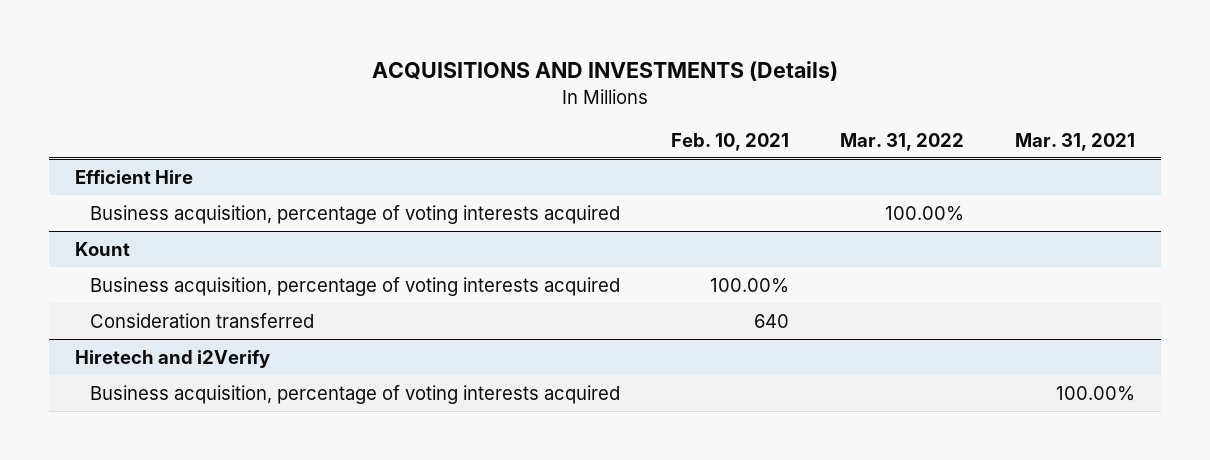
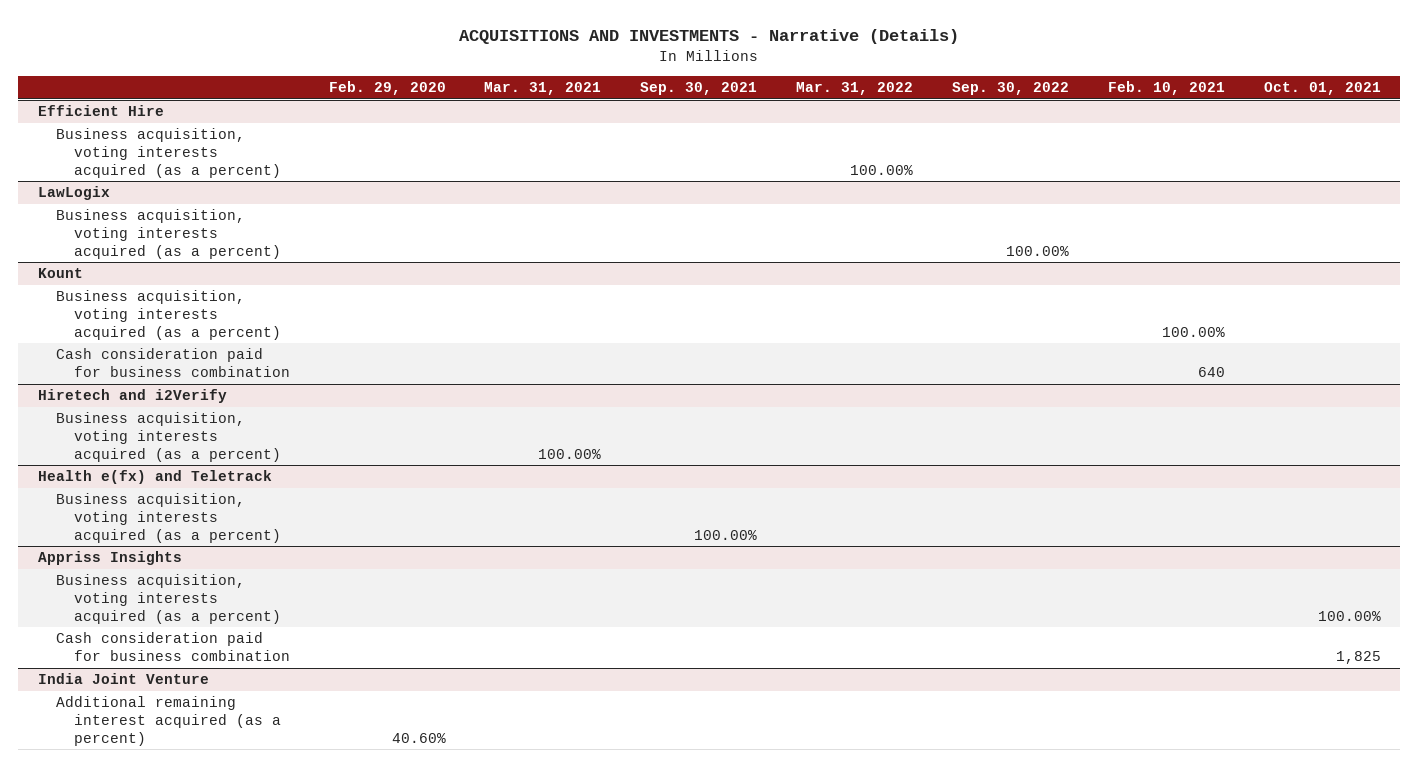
[372,61,839,82] ACQUISITIONS AND INVESTMENTS (Details) -> [459,29,960,45] ACQUISITIONS AND INVESTMENTS - Narrative (Details)
none -> [328,81,446,96] Feb. 29, 2020
none -> [640,82,758,96] Sep. 30, 2021
none -> [951,82,1069,96] Sep. 30, 2022
none -> [1263,82,1381,96] Oct. 01, 2021
[90,204,621,224] Business acquisition, percentage of voting interests acquired -> [55,128,281,178] Business acquisition, voting interests acquired (as a percent)
none -> [37,186,110,201] LawLogix
none -> [55,209,281,259] Business acquisition, voting interests acquired (as a percent)
[90,276,621,296] Business acquisition, percentage of voting interests acquired -> [55,290,281,340] Business acquisition, voting interests acquired (as a percent)
[90,312,315,328] Consideration transferred -> [55,348,290,378] Cash consideration paid for business combination
[90,384,621,404] Business acquisition, percentage of voting interests acquired -> [55,412,281,462] Business acquisition, voting interests acquired (as a percent)
none -> [37,470,272,485] Health e(fx) and Teletrack
none -> [55,493,281,543] Business acquisition, voting interests acquired (as a percent)
none -> [37,551,182,566] Appriss Insights
none -> [55,574,281,624] Business acquisition, voting interests acquired (as a percent)
none -> [55,632,290,662] Cash consideration paid for business combination
none -> [37,673,209,685] India Joint Venture
none -> [55,696,281,746] Additional remaining interest acquired (as a percent)

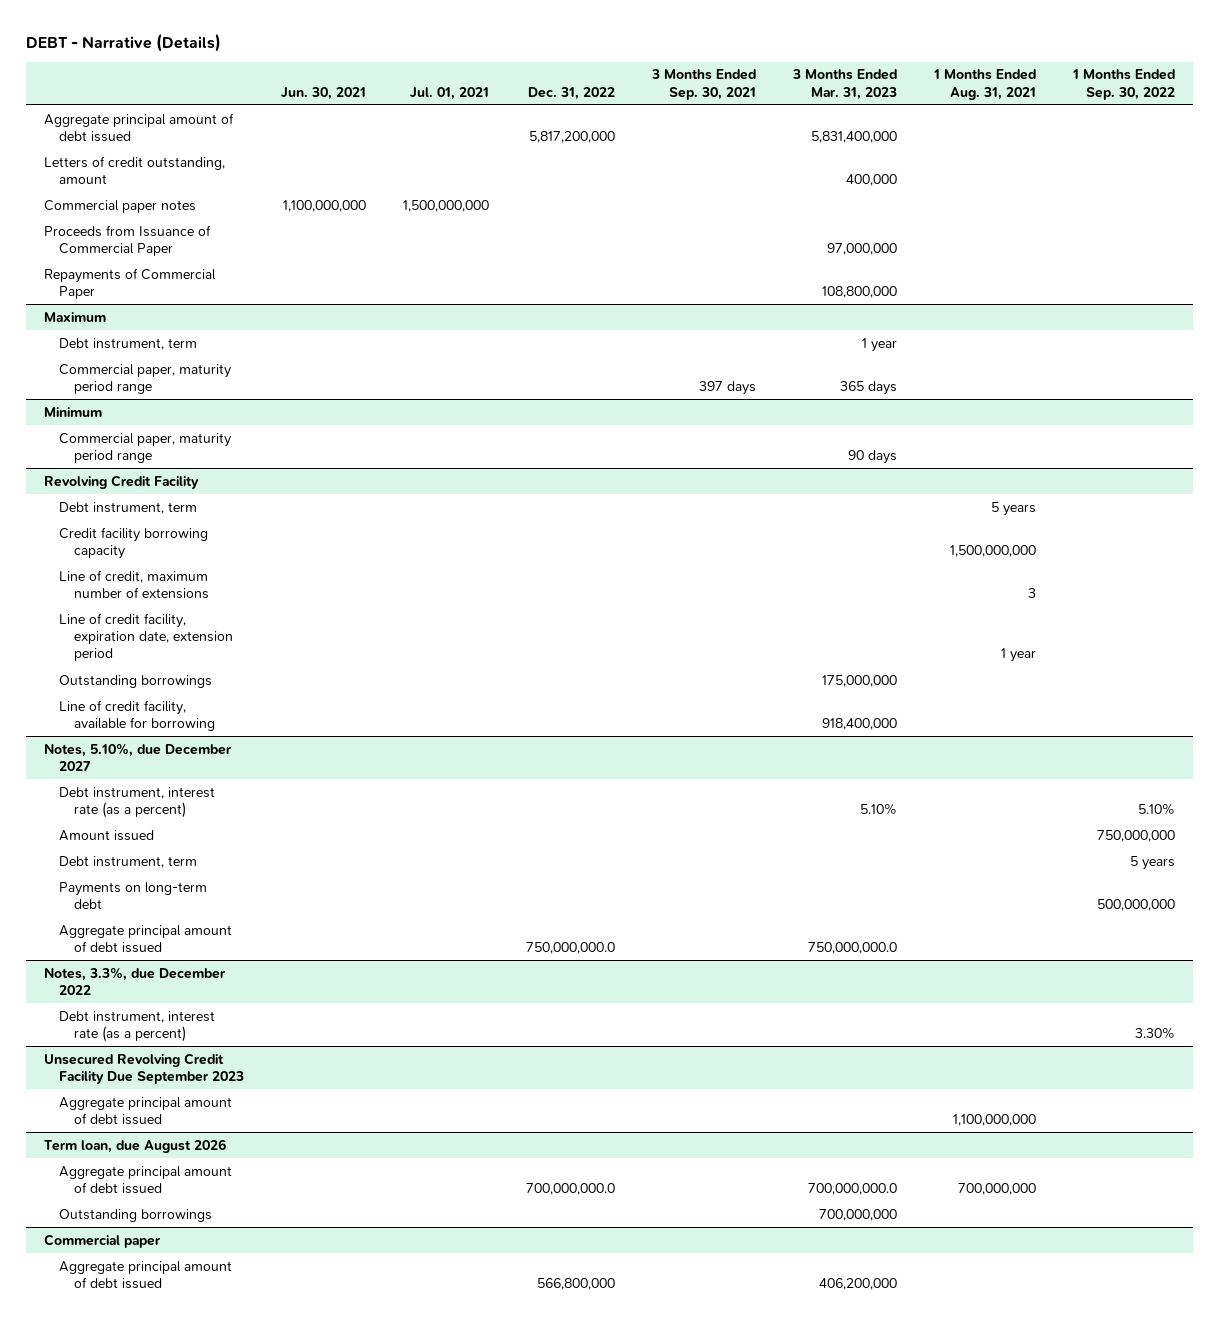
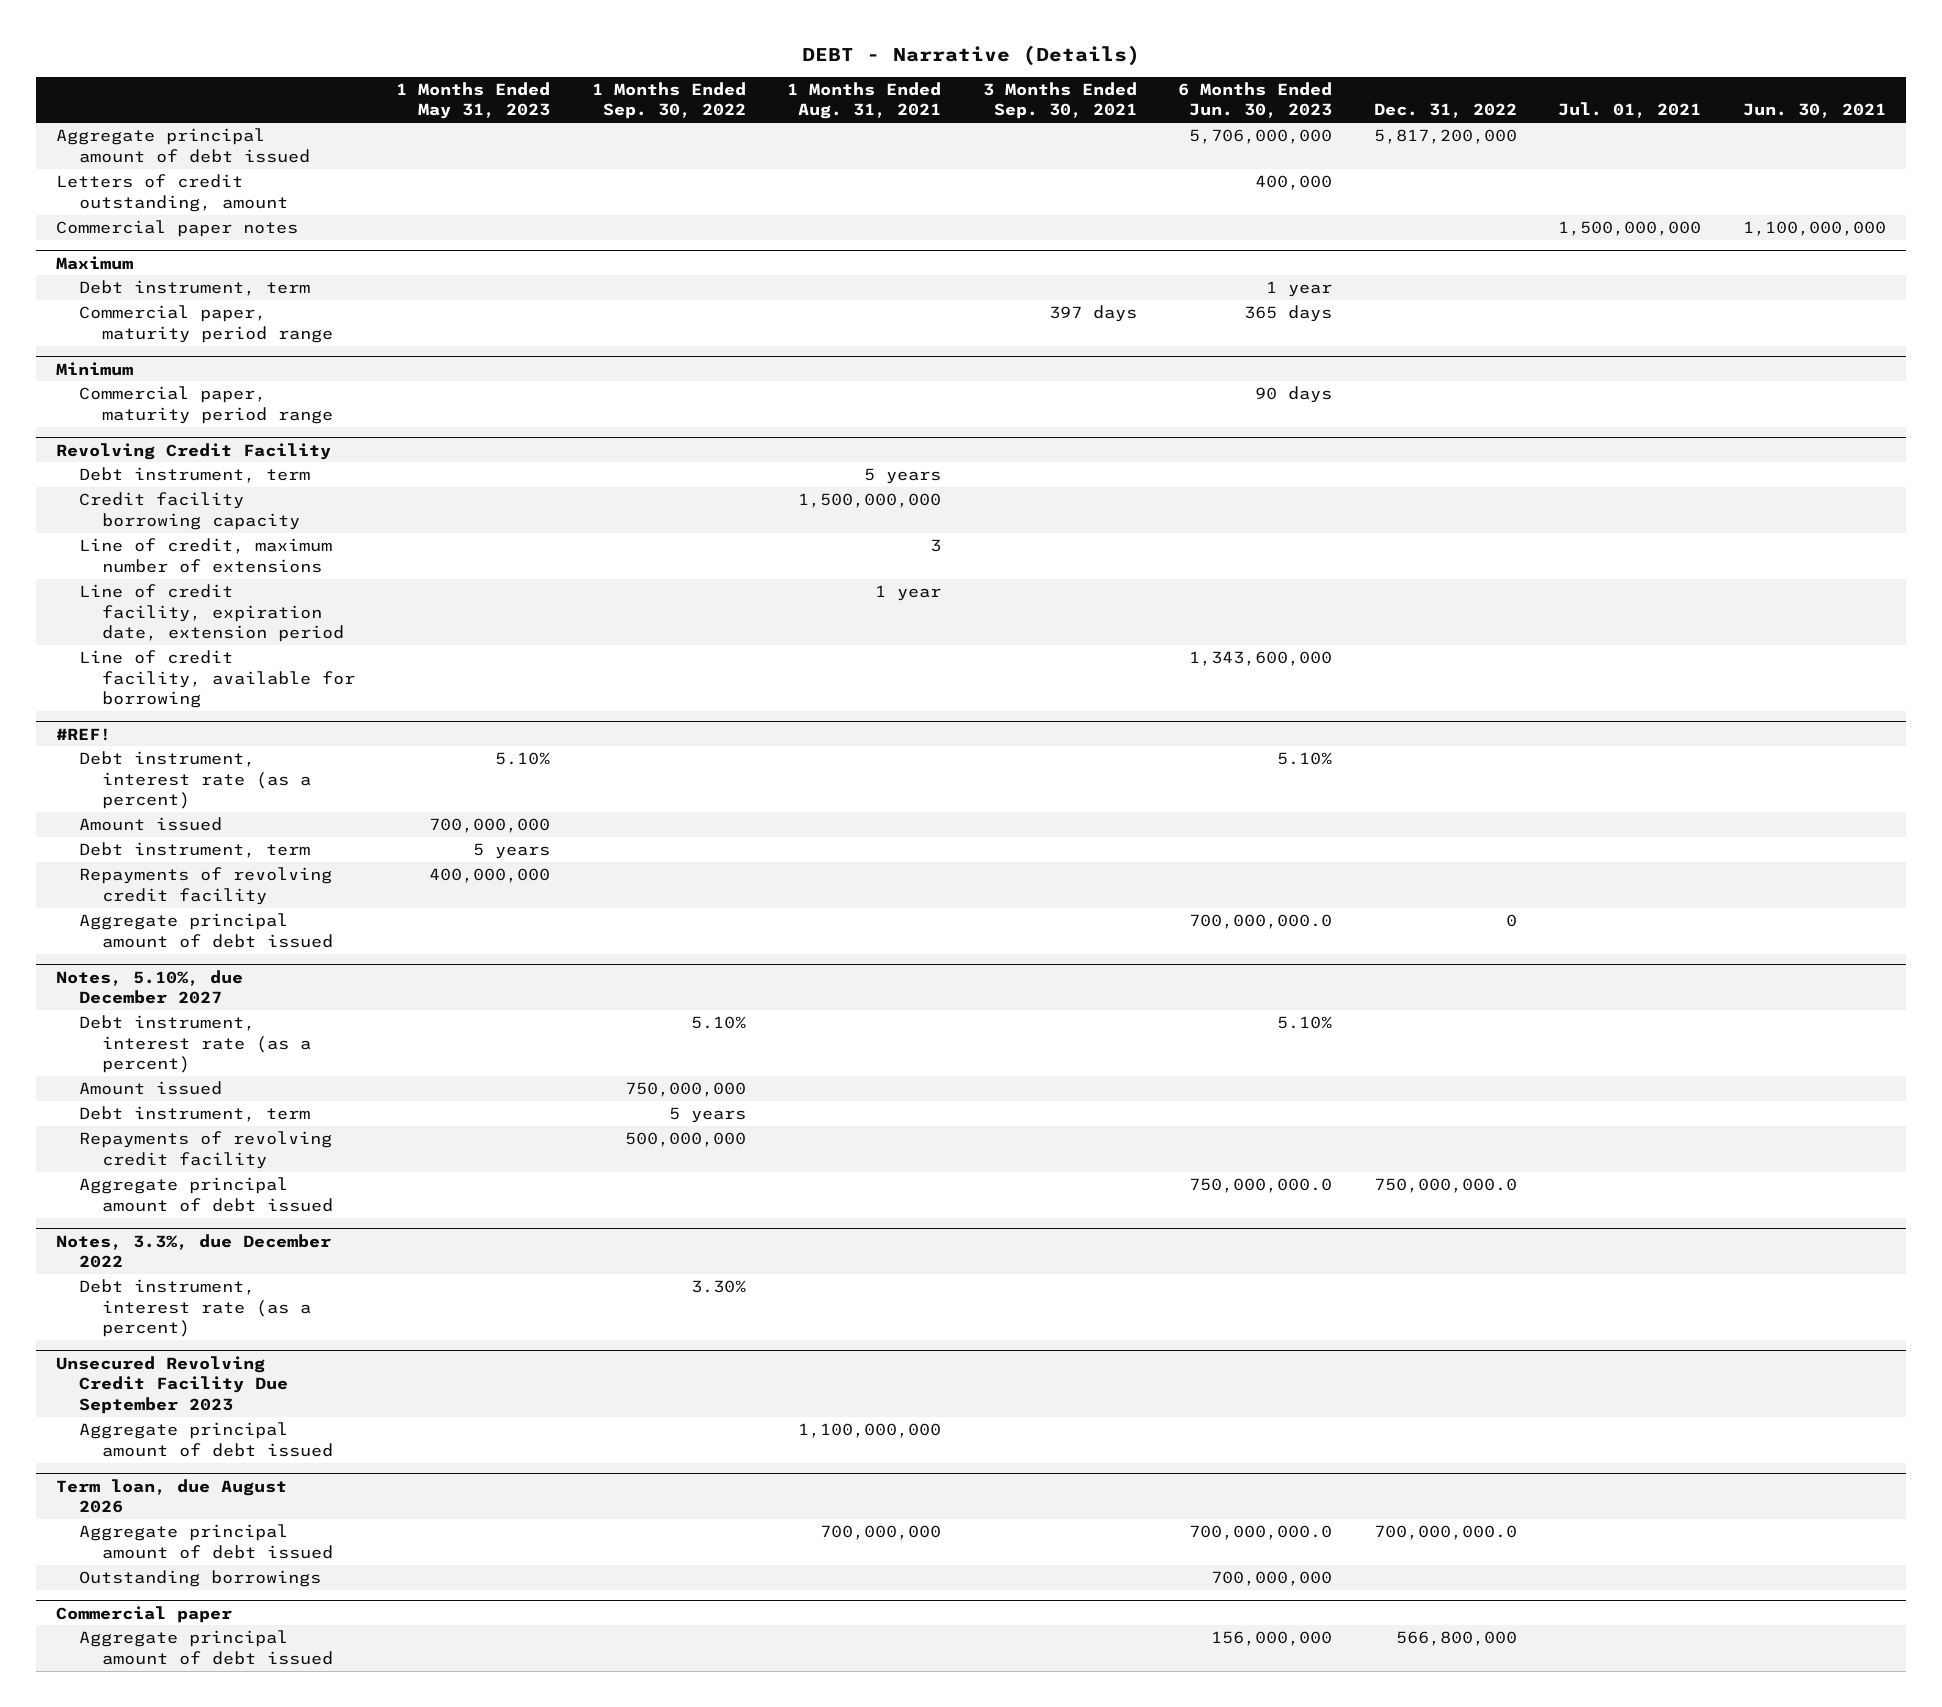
[791,69,897,100] 3 Months Ended Mar. 31, 2023 -> none
none -> [396,81,551,120] 1 Months Ended May 31, 2023
none -> [1178,81,1333,119] 6 Months Ended Jun. 30, 2023
[44,224,212,257] Proceeds from Issuance of Commercial Paper -> none
[44,267,217,300] Repayments of Commercial Paper -> none
[59,674,213,688] Outstanding borrowings -> none
none -> [56,727,112,741] #REF!
none -> [79,751,311,810] Debt instrument, interest rate (as a percent)
none -> [79,817,223,832] Amount issued
none -> [79,842,311,859] Debt instrument, term
none -> [79,867,333,905] Repayments of revolving credit facility
none -> [79,913,333,948] Aggregate principal amount of debt issued
[59,881,208,910] Payments on long-term debt -> none
none -> [79,1131,333,1169] Repayments of revolving credit facility

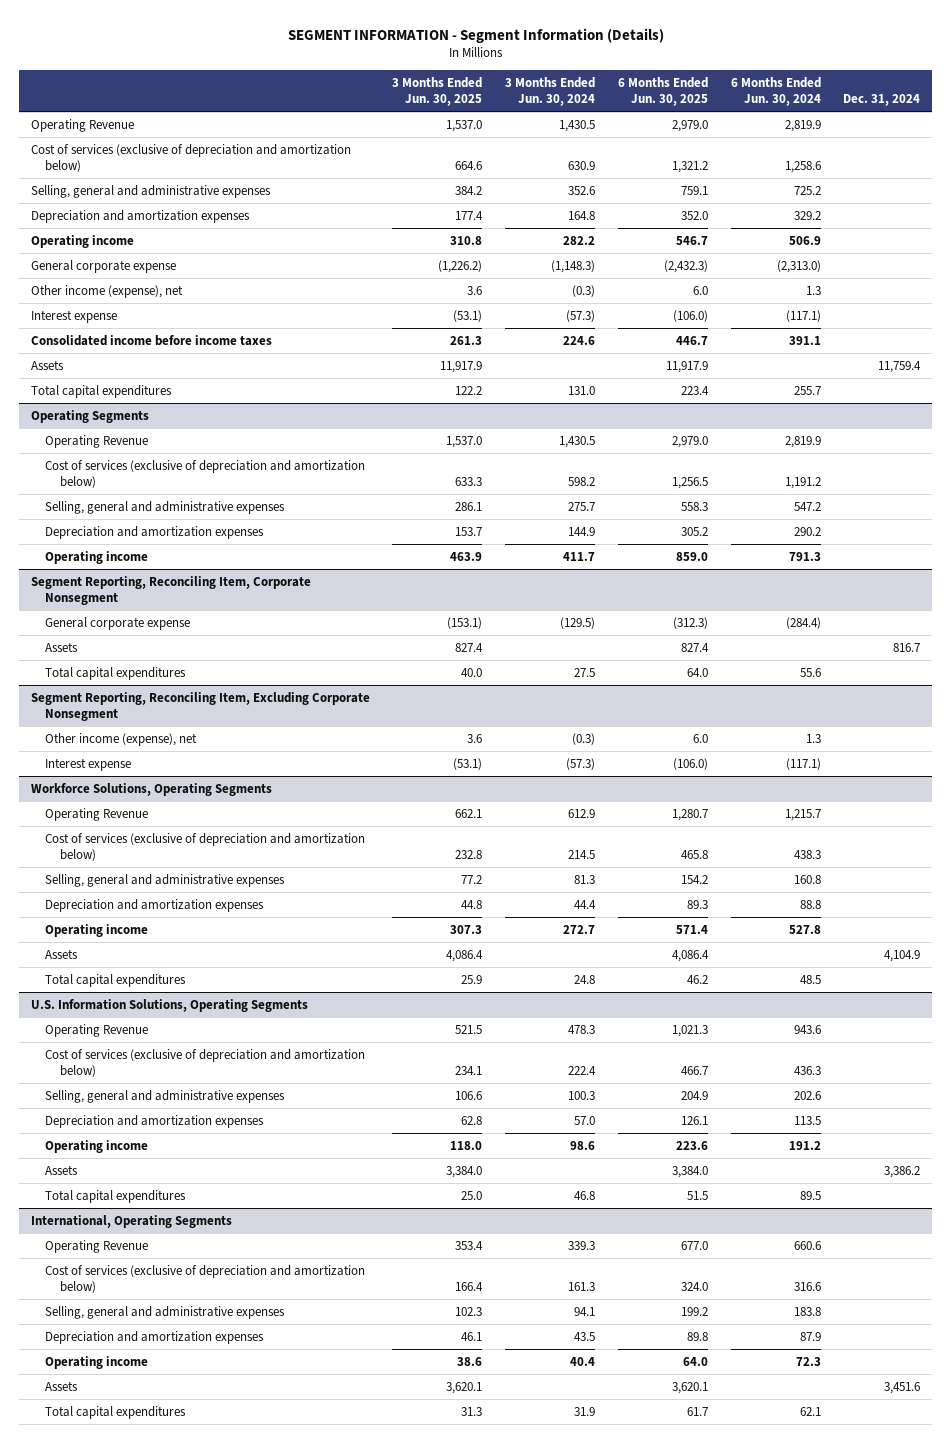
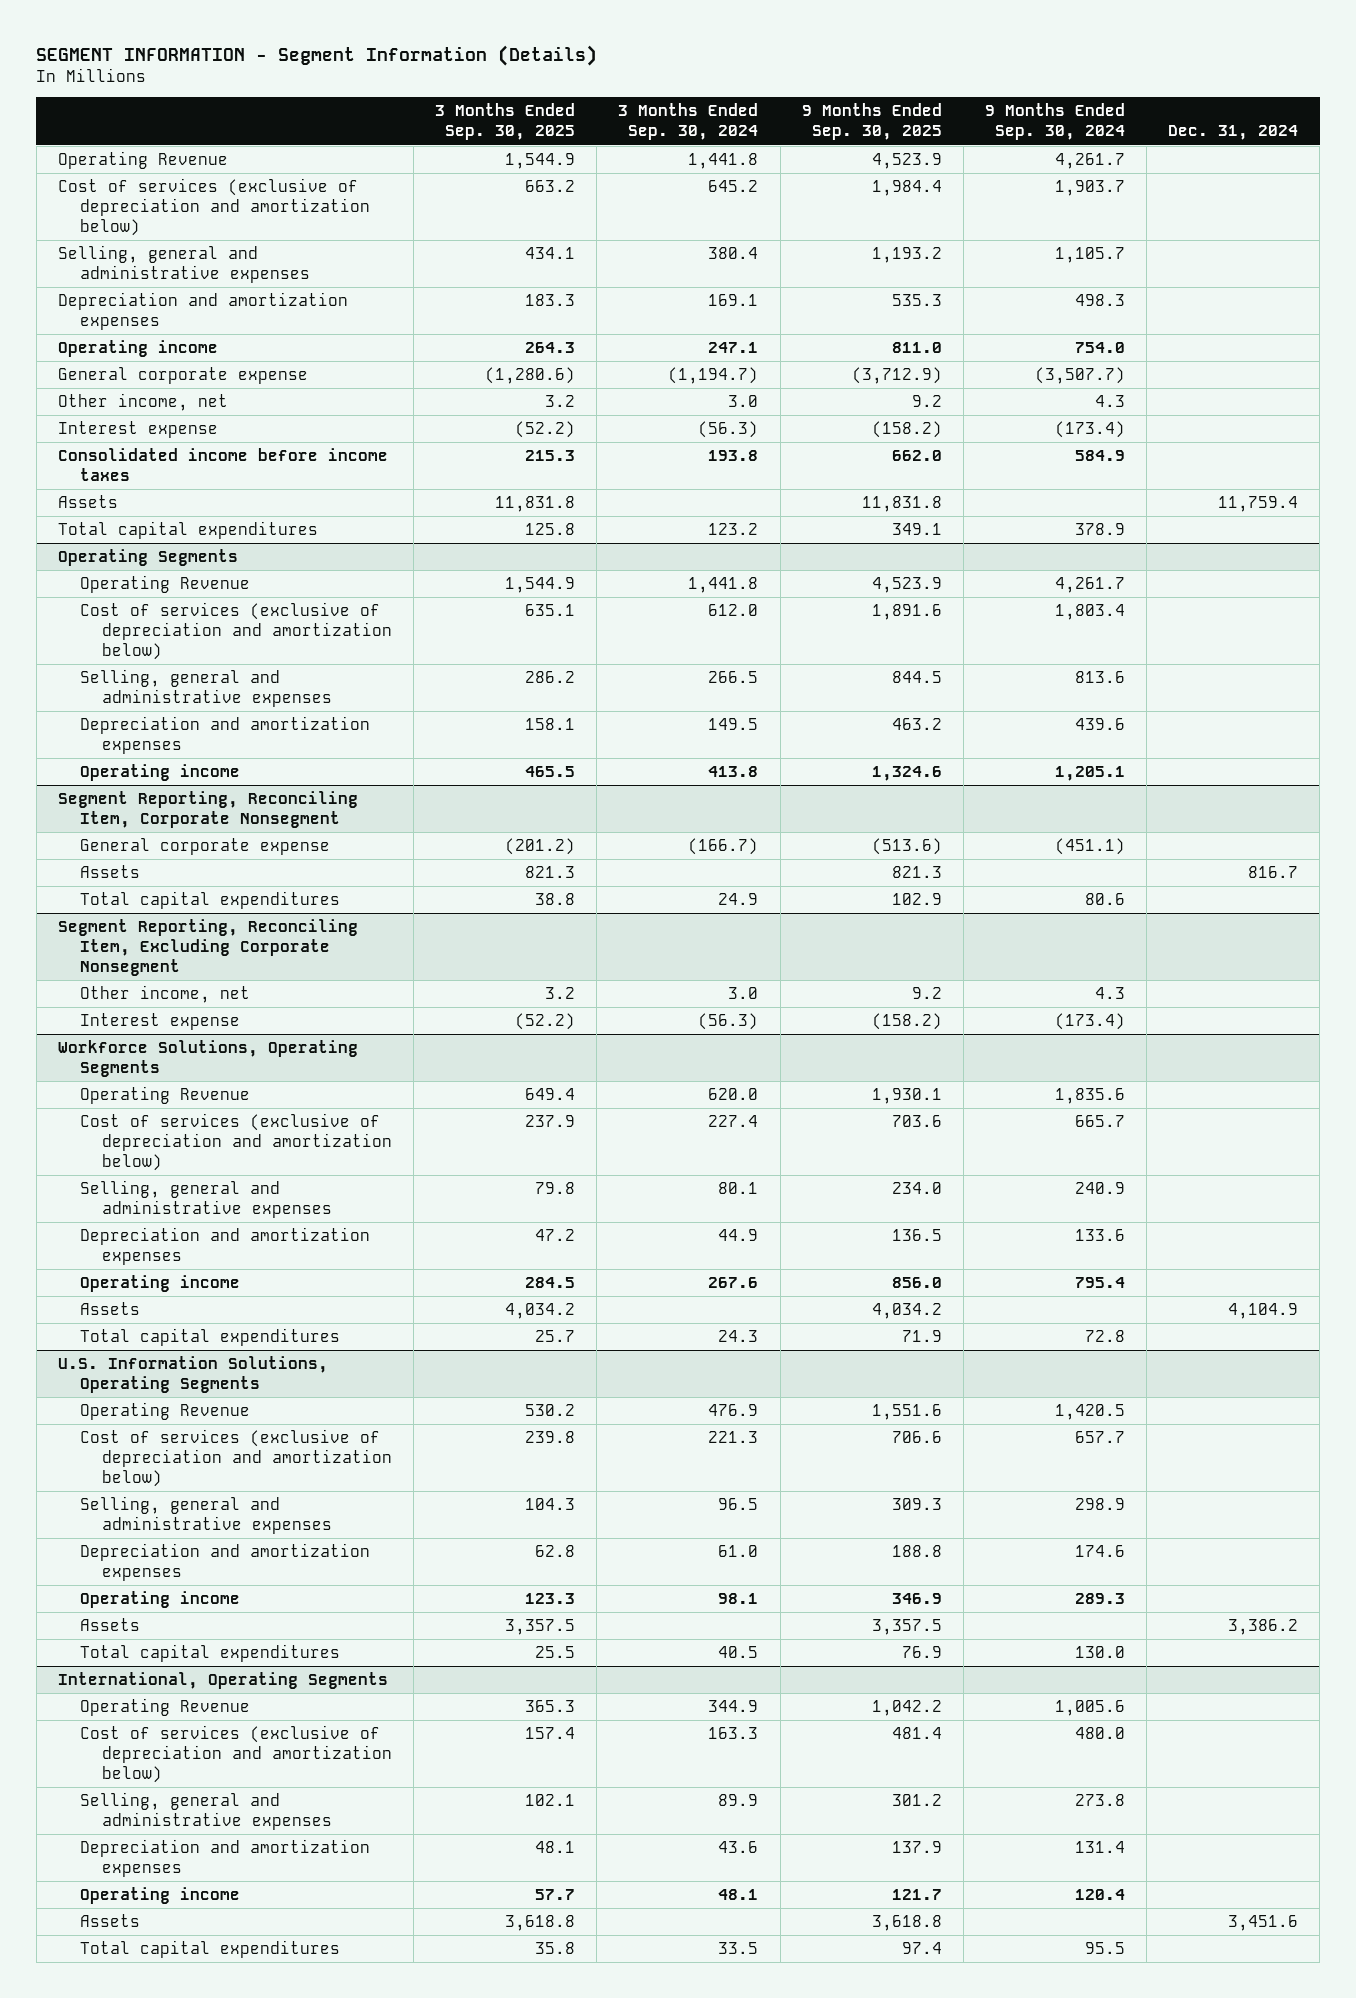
[392,76,483,107] 3 Months Ended Jun. 30, 2025 -> none
[505,76,596,107] 3 Months Ended Jun. 30, 2024 -> none
[617,76,708,107] 6 Months Ended Jun. 30, 2025 -> none
[730,76,821,107] 6 Months Ended Jun. 30, 2024 -> none
none -> [435,103,576,141] 3 Months Ended Sep. 30, 2025
none -> [618,103,759,141] 3 Months Ended Sep. 30, 2024
none -> [801,103,942,141] 9 Months Ended Sep. 30, 2025
none -> [984,103,1125,141] 9 Months Ended Sep. 30, 2024
[30,284,183,298] Other income (expense), net -> [58,393,229,412] Other income, net
[45,732,198,746] Other income (expense), net -> [80,985,251,1004] Other income, net

